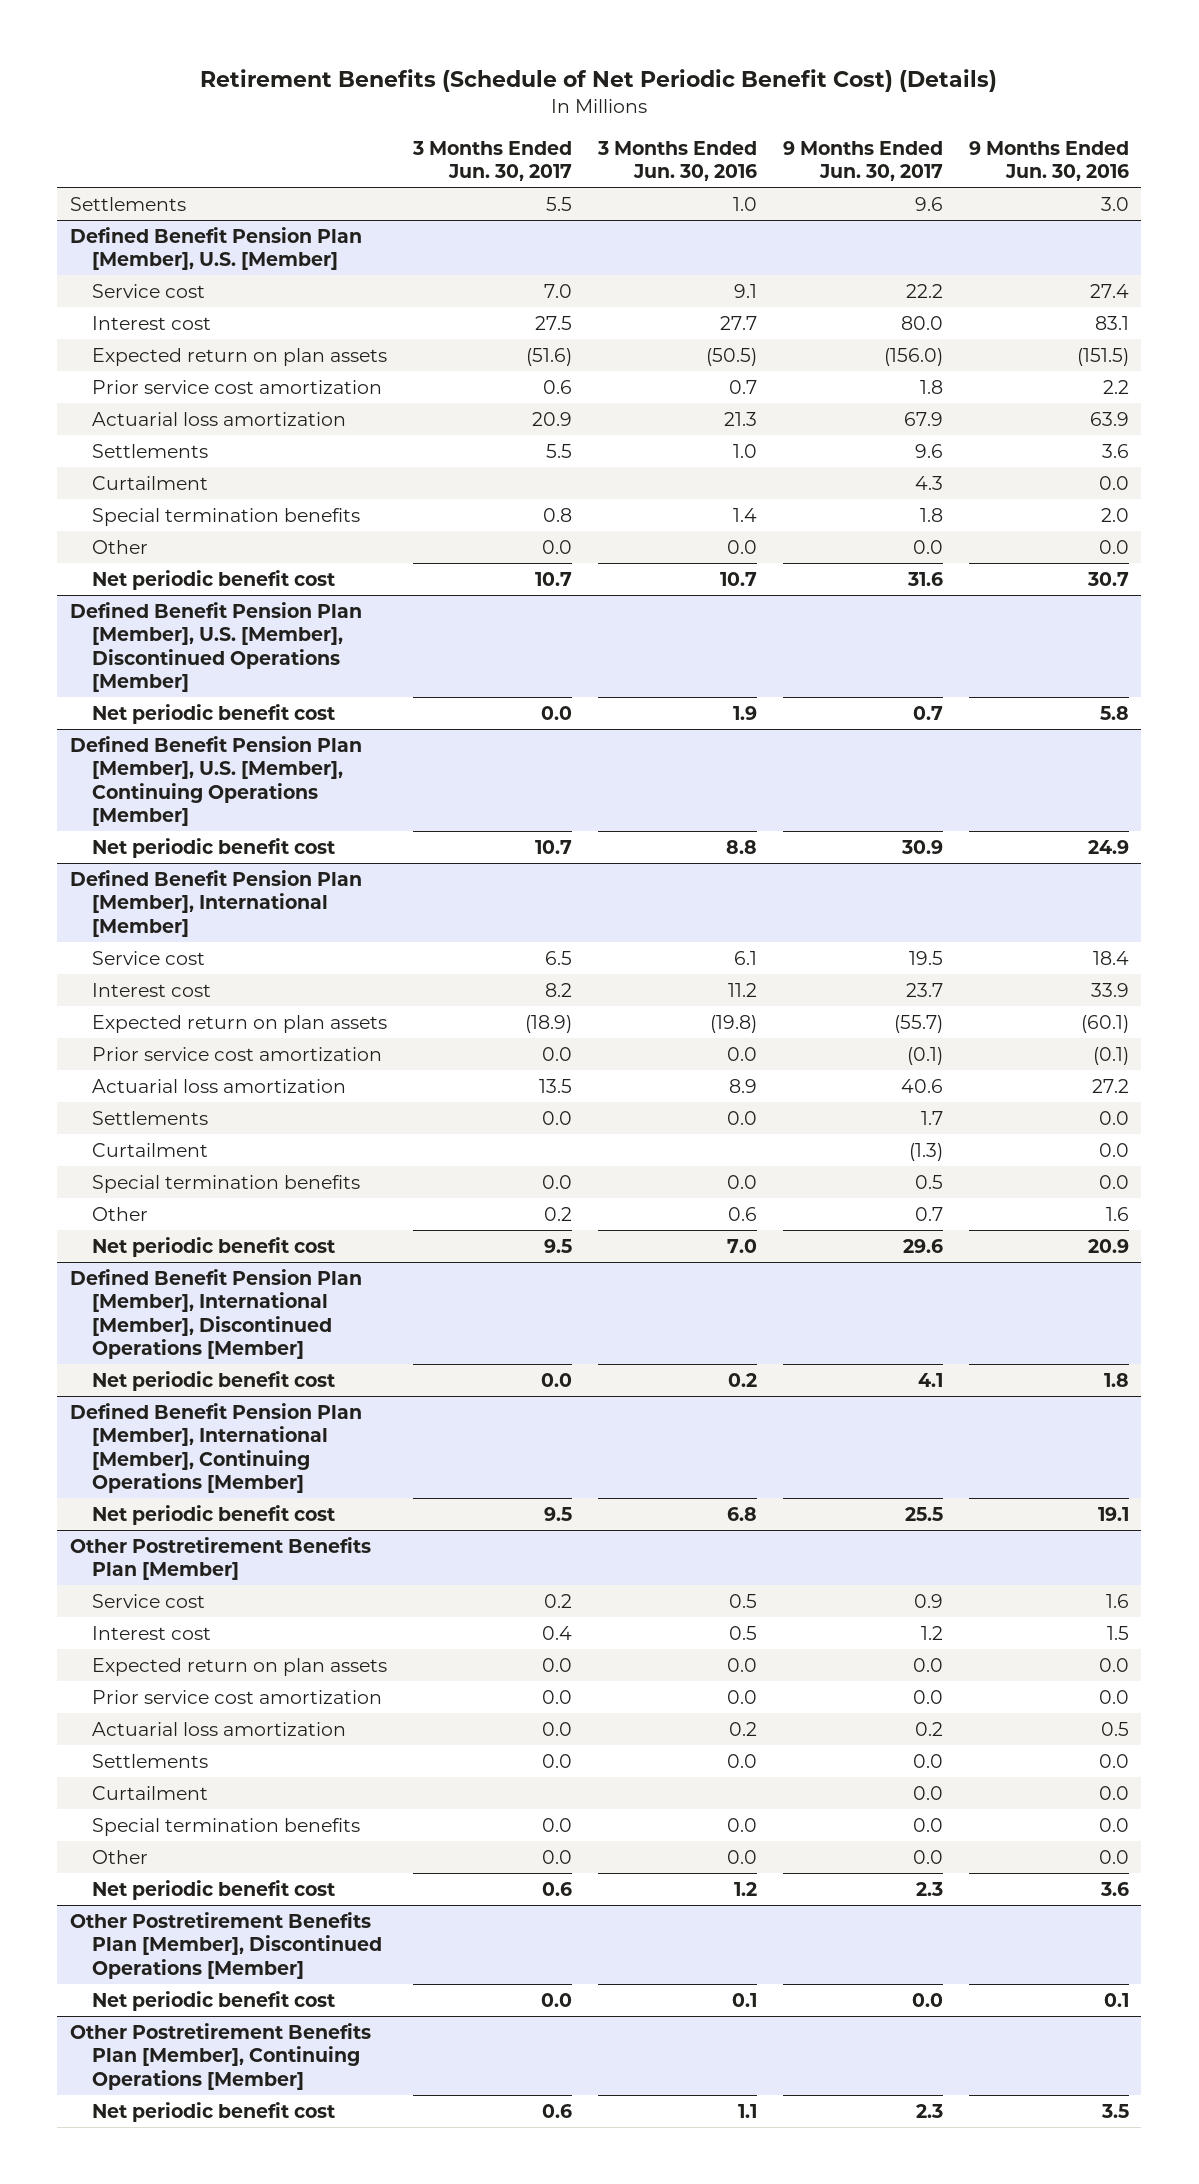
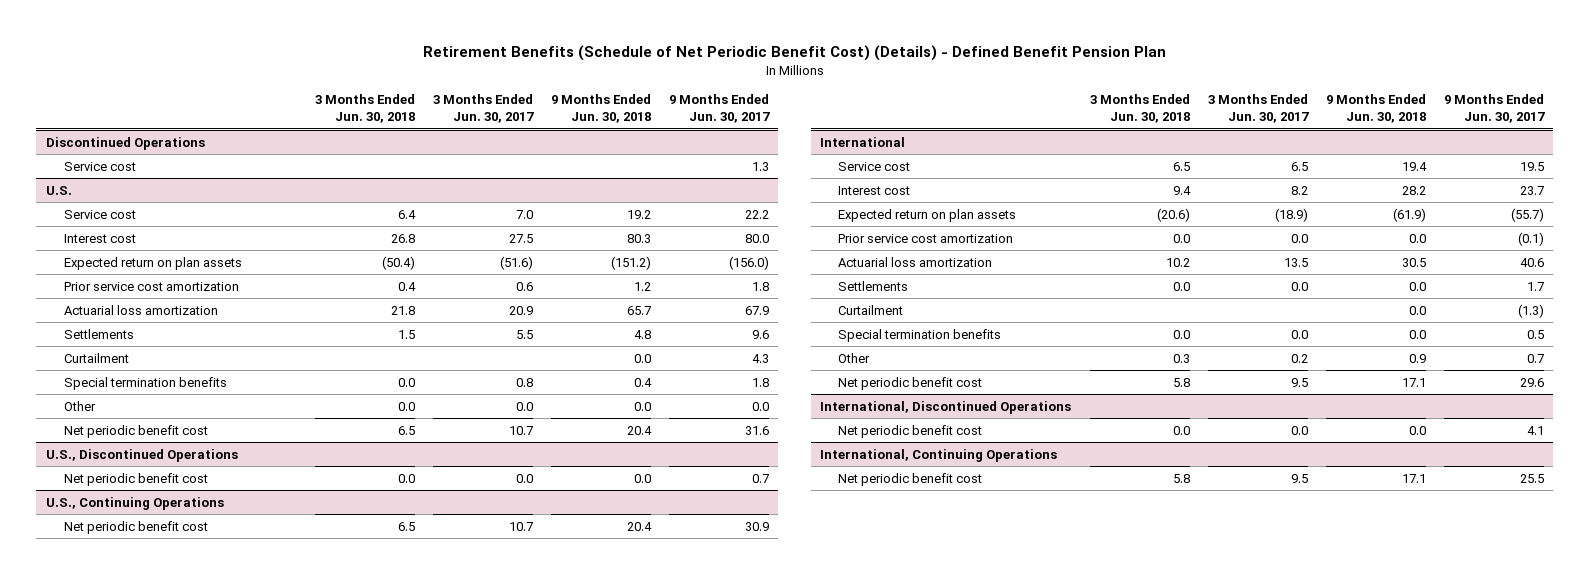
[200,69,998,93] Retirement Benefits (Schedule of Net Periodic Benefit Cost) (Details) -> [422,44,1166,61] Retirement Benefits (Schedule of Net Periodic Benefit Cost) (Details) - Defined Benefit Pension Plan
[596,140,757,182] 3 Months Ended Jun. 30, 2016 -> none
[968,140,1129,182] 9 Months Ended Jun. 30, 2016 -> none
none -> [314,94,415,124] 3 Months Ended Jun. 30, 2018
none -> [551,94,652,124] 9 Months Ended Jun. 30, 2018
[70,196,187,211] Settlements -> none
[70,226,363,271] Defined Benefit Pension Plan [Member], U.S. [Member] -> none
none -> [45,136,205,150] Discontinued Operations
none -> [63,161,136,171] Service cost
none -> [45,185,72,195] U.S.
[70,601,363,692] Defined Benefit Pension Plan [Member], U.S. [Member], Discontinued Operations [Member] -> none
none -> [45,448,238,462] U.S., Discontinued Operations
[70,735,363,826] Defined Benefit Pension Plan [Member], U.S. [Member], Continuing Operations [Member] -> none
none -> [45,496,224,510] U.S., Continuing Operations
[70,869,363,937] Defined Benefit Pension Plan [Member], International [Member] -> none
none -> [820,136,906,147] International
[70,1268,363,1359] Defined Benefit Pension Plan [Member], International [Member], Discontinued Operations [Member] -> none
none -> [820,400,1072,414] International, Discontinued Operations
[70,1402,363,1493] Defined Benefit Pension Plan [Member], International [Member], Continuing Operations [Member] -> none
none -> [820,448,1058,462] International, Continuing Operations
[70,1536,372,1581] Other Postretirement Benefits Plan [Member] -> none
[92,1593,206,1608] Service cost -> none
[92,1625,212,1640] Interest cost -> none
[92,1657,388,1676] Expected return on plan assets -> none
[92,1689,383,1704] Prior service cost amortization -> none
[92,1721,347,1736] Actuarial loss amortization -> none
[92,1753,209,1768] Settlements -> none
[92,1785,209,1800] Curtailment -> none
[92,1817,361,1836] Special termination benefits -> none
[92,1849,149,1864] Other -> none
[92,1879,336,1900] Net periodic benefit cost -> none
[70,1911,383,1979] Other Postretirement Benefits Plan [Member], Discontinued Operations [Member] -> none
[92,1990,336,2011] Net periodic benefit cost -> none
[70,2022,372,2090] Other Postretirement Benefits Plan [Member], Continuing Operations [Member] -> none
[92,2101,336,2122] Net periodic benefit cost -> none

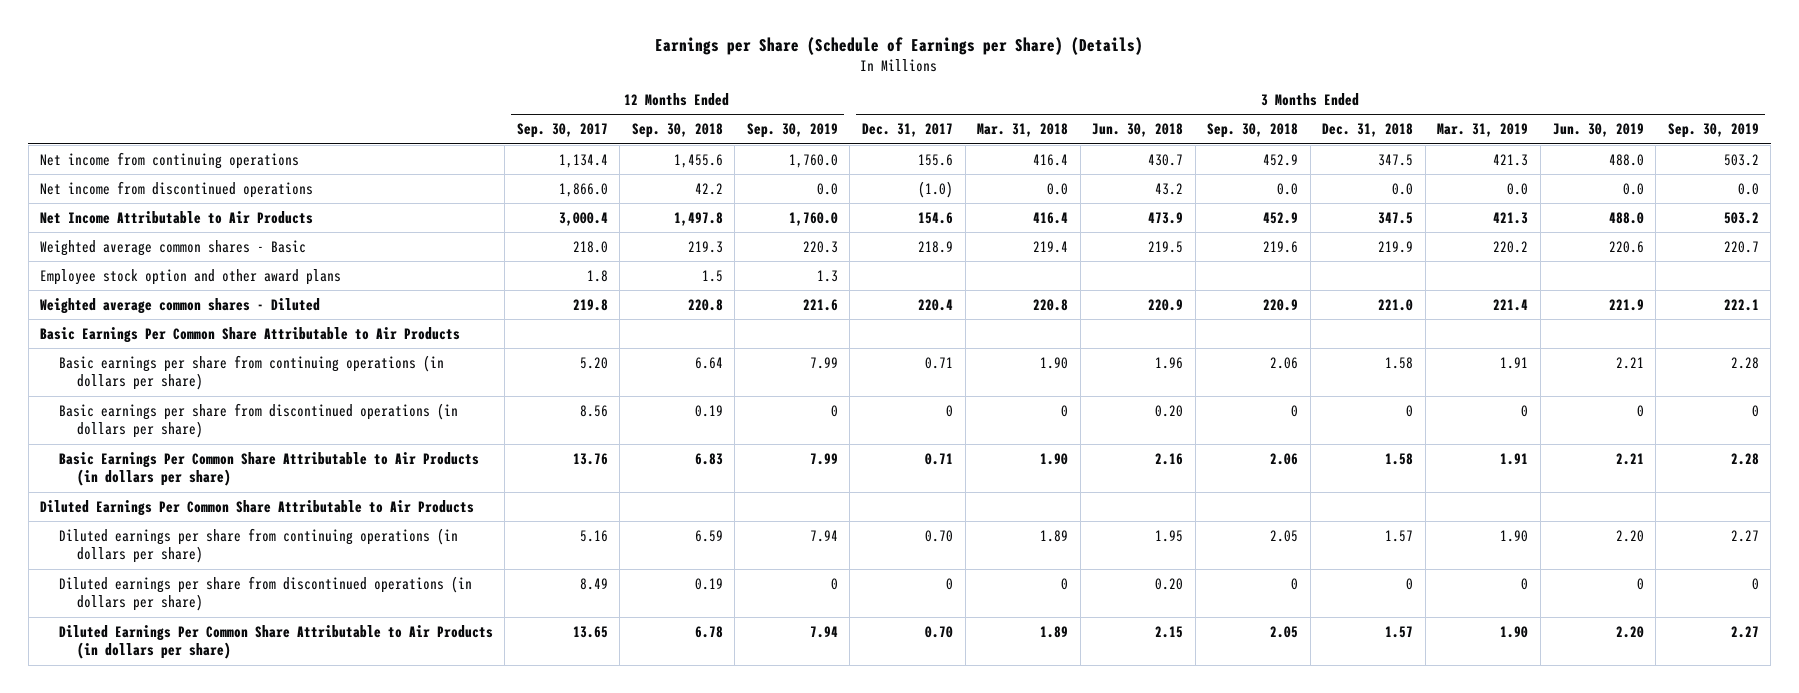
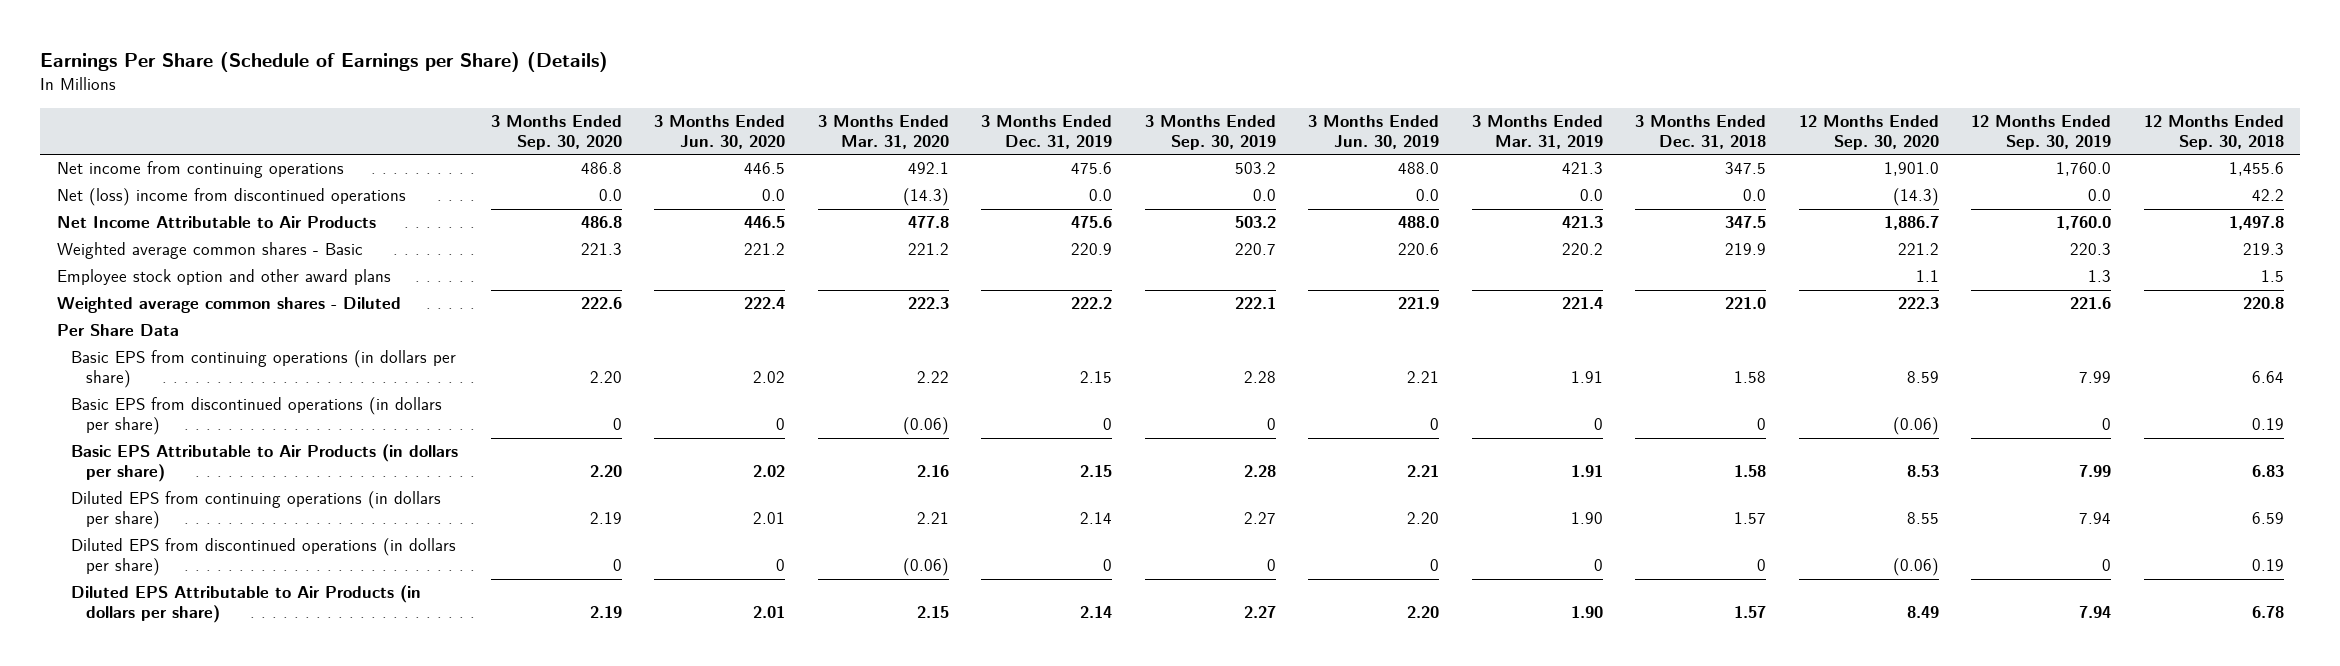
[655,37,1144,56] Earnings per Share (Schedule of Earnings per Share) (Details) -> [40,52,609,73] Earnings Per Share (Schedule of Earnings per Share) (Details)
[516,123,608,139] Sep. 30, 2017 -> none
[861,123,953,138] Dec. 31, 2017 -> none
[977,123,1069,138] Mar. 31, 2018 -> none
[1092,123,1184,138] Jun. 30, 2018 -> none
[1207,123,1299,139] Sep. 30, 2018 -> none
none -> [490,115,622,151] 3 Months Ended Sep. 30, 2020
none -> [654,115,786,150] 3 Months Ended Jun. 30, 2020
none -> [817,115,949,150] 3 Months Ended Mar. 31, 2020
none -> [981,115,1113,150] 3 Months Ended Dec. 31, 2019
none -> [1798,115,1939,151] 12 Months Ended Sep. 30, 2020
[40,180,314,198] Net income from discontinued operations -> [56,188,406,207] Net (loss) income from discontinued operations
[40,499,475,516] Diluted Earnings Per Common Share Attributable to Air Products -> none
[40,326,461,343] Basic Earnings Per Common Share Attributable to Air Products -> [56,324,179,337] Per Share Data
[58,354,444,391] Basic earnings per share from continuing operations (in dollars per share) -> [71,350,457,389] Basic EPS from continuing operations (in dollars per share)
[58,402,458,439] Basic earnings per share from discontinued operations (in dollars per share) -> [71,397,443,436] Basic EPS from discontinued operations (in dollars per share)
[58,451,479,487] Basic Earnings Per Common Share Attributable to Air Products (in dollars per share) -> [71,444,459,483] Basic EPS Attributable to Air Products (in dollars per share)
[58,527,458,564] Diluted earnings per share from continuing operations (in dollars per share) -> [71,491,442,530] Diluted EPS from continuing operations (in dollars per share)
[58,575,472,612] Diluted earnings per share from discontinued operations (in dollars per share) -> [71,538,457,577] Diluted EPS from discontinued operations (in dollars per share)
[58,624,493,660] Diluted Earnings Per Common Share Attributable to Air Products (in dollars per share) -> [71,585,422,624] Diluted EPS Attributable to Air Products (in dollars per share)

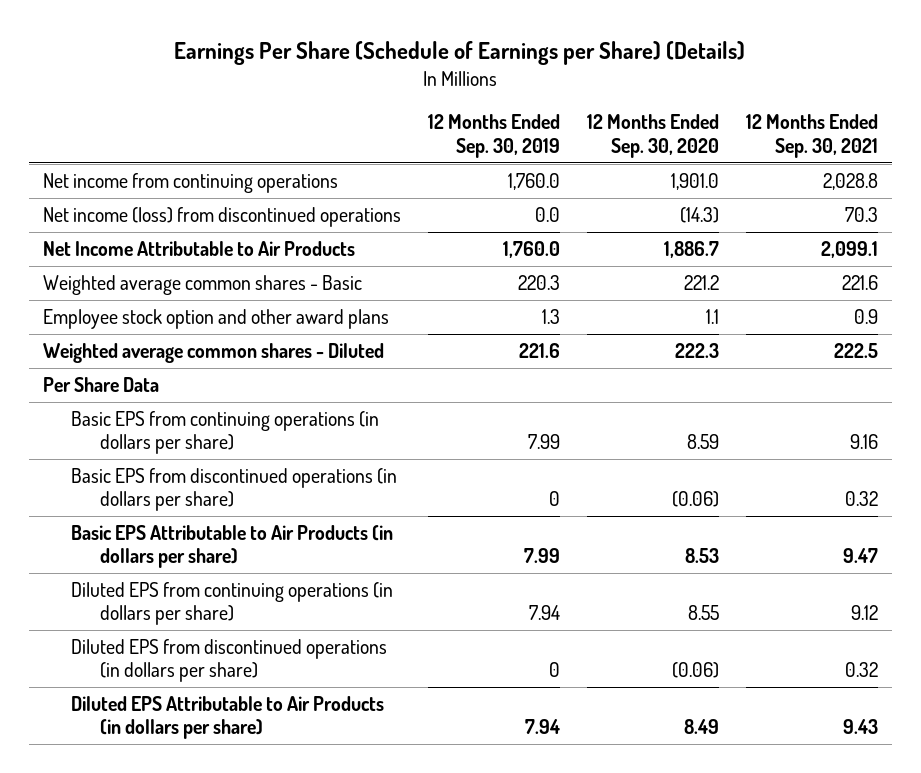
[490,115,622,151] 3 Months Ended Sep. 30, 2020 -> none
[654,115,786,150] 3 Months Ended Jun. 30, 2020 -> none
[817,115,949,150] 3 Months Ended Mar. 31, 2020 -> none
[981,115,1113,150] 3 Months Ended Dec. 31, 2019 -> none
[1144,115,1276,151] 3 Months Ended Sep. 30, 2019 -> none
[1308,115,1440,150] 3 Months Ended Jun. 30, 2019 -> none
[1471,115,1603,150] 3 Months Ended Mar. 31, 2019 -> none
[1635,115,1767,150] 3 Months Ended Dec. 31, 2018 -> none
[2143,115,2284,151] 12 Months Ended Sep. 30, 2018 -> none
none -> [745,114,878,158] 12 Months Ended Sep. 30, 2021
[56,188,406,207] Net (loss) income from discontinued operations -> [42,207,401,228] Net income (loss) from discontinued operations

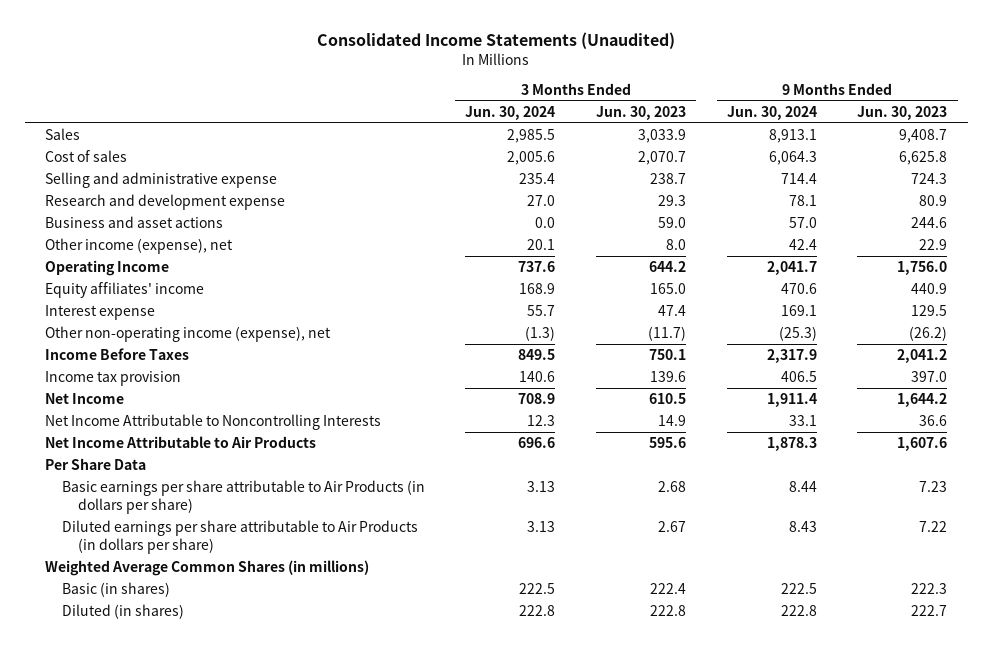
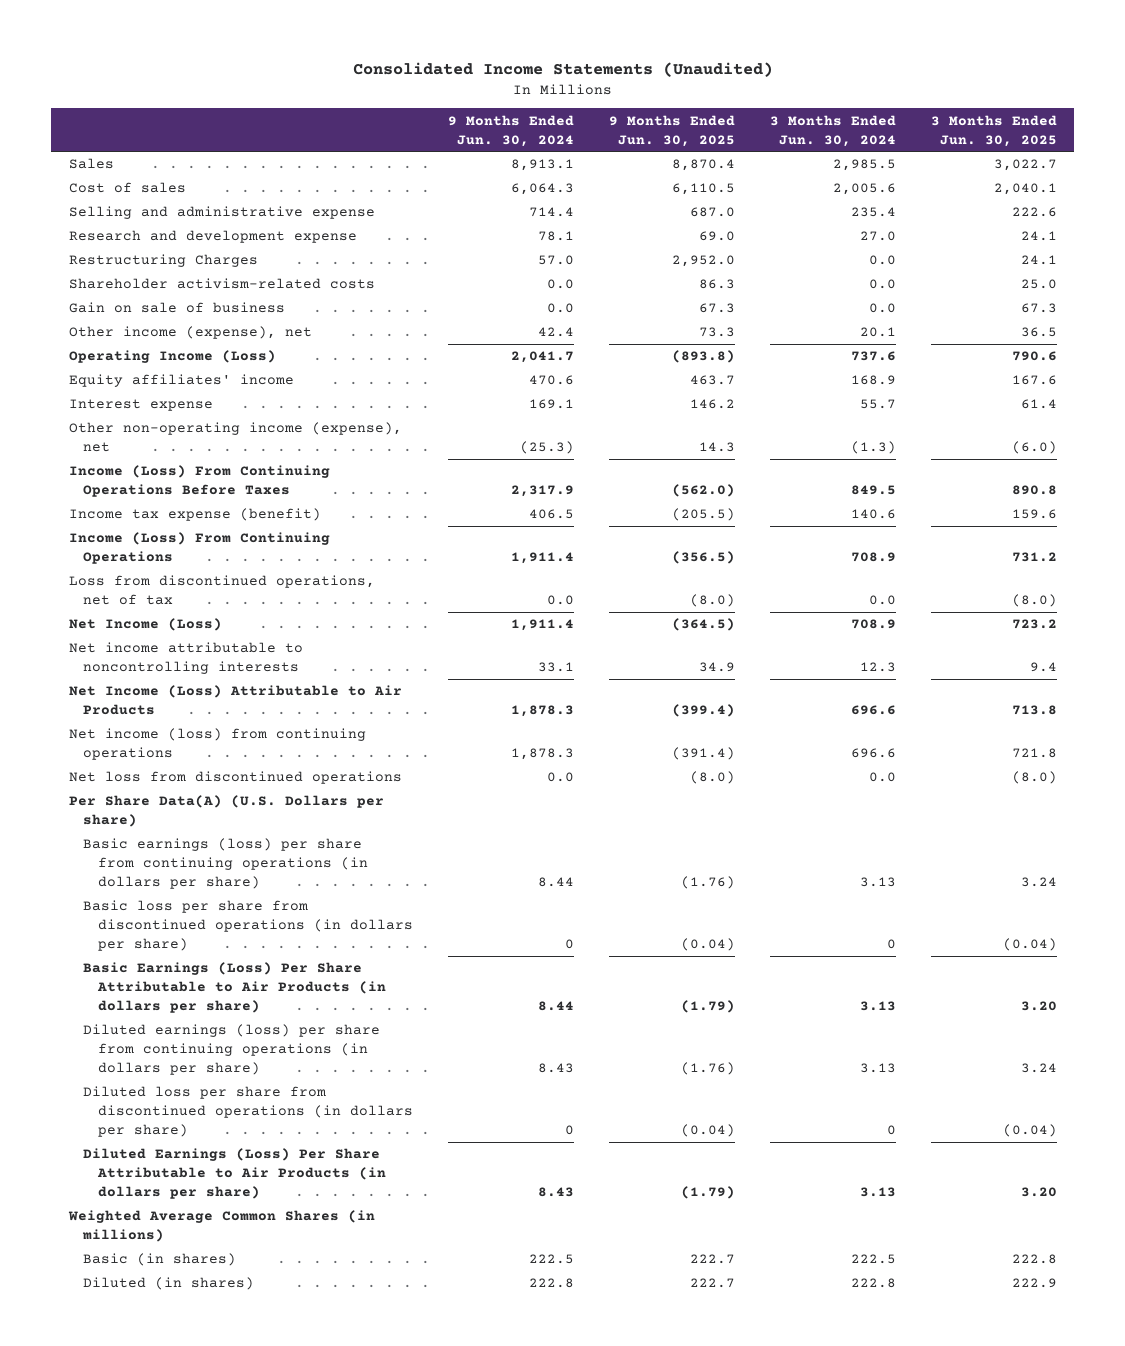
[596,105,687,120] Jun. 30, 2023 -> none
[857,105,948,120] Jun. 30, 2023 -> none
none -> [608,114,735,147] 9 Months Ended Jun. 30, 2025
none -> [930,114,1057,147] 3 Months Ended Jun. 30, 2025
[44,216,223,229] Business and asset actions -> [68,254,258,268] Restructuring Charges
none -> [68,278,375,290] Shareholder activism-related costs
none -> [68,302,285,314] Gain on sale of business
[44,260,169,277] Operating Income -> [68,350,276,364] Operating Income (Loss)
[44,348,189,361] Income Before Taxes -> [68,465,330,498] Income (Loss) From Continuing Operations Before Taxes
[44,371,181,387] Income tax provision -> [68,508,321,522] Income tax expense (benefit)
none -> [68,532,330,565] Income (Loss) From Continuing Operations
none -> [68,575,375,606] Loss from discontinued operations, net of tax
[44,393,124,405] Net Income -> [68,618,222,632] Net Income (Loss)
[44,414,381,431] Net Income Attributable to Noncontrolling Interests -> [68,642,303,675] Net income attributable to noncontrolling interests
[44,436,316,449] Net Income Attributable to Air Products -> [68,685,402,716] Net Income (Loss) Attributable to Air Products
none -> [68,728,366,761] Net income (loss) from continuing operations
none -> [68,771,402,785] Net loss from discontinued operations
[44,458,146,471] Per Share Data -> [68,795,384,828] Per Share Data(A) (U.S. Dollars per share)
none -> [83,838,368,889] Basic earnings (loss) per share from continuing operations (in dollars per share)
none -> [83,900,413,951] Basic loss per share from discontinued operations (in dollars per share)
[61,480,425,515] Basic earnings per share attributable to Air Products (in dollars per share) -> [83,962,386,1013] Basic Earnings (Loss) Per Share Attributable to Air Products (in dollars per share)
none -> [83,1024,381,1075] Diluted earnings (loss) per share from continuing operations (in dollars per share)
none -> [83,1086,413,1137] Diluted loss per share from discontinued operations (in dollars per share)
[61,520,418,555] Diluted earnings per share attributable to Air Products (in dollars per share) -> [83,1148,386,1199] Diluted Earnings (Loss) Per Share Attributable to Air Products (in dollars per share)

